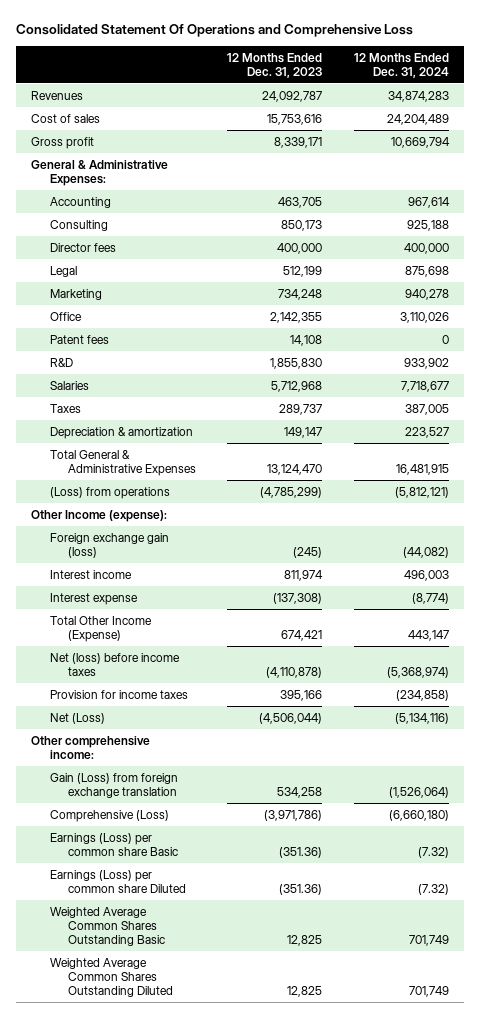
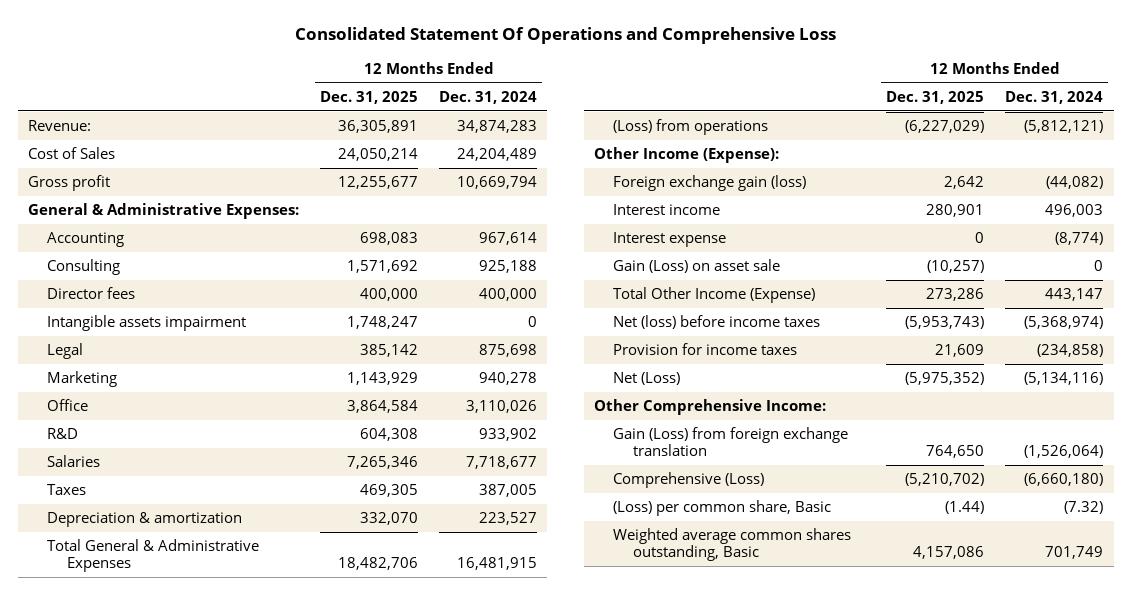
[227,52,323,78] 12 Months Ended Dec. 31, 2023 -> none
none -> [320,90,419,104] Dec. 31, 2025
[31,90,84,100] Revenues -> [28,120,92,132] Revenue:
[31,113,101,123] Cost of sales -> [28,147,116,160] Cost of Sales
none -> [47,315,247,332] Intangible assets impairment
[49,334,109,344] Patent fees -> none
[31,509,168,522] Other Income (expense): -> [594,147,780,164] Other Income (Expense):
none -> [613,259,781,274] Gain (Loss) on asset sale
[31,735,151,759] Other comprehensive income: -> [594,399,827,416] Other Comprehensive Income:
[49,869,186,893] Earnings (Loss) per common share Diluted -> none
[49,957,173,997] Weighted Average Common Shares Outstanding Diluted -> none
[49,832,178,856] Earnings (Loss) per common share Basic -> [613,500,832,517] (Loss) per common share, Basic
[49,906,165,946] Weighted Average Common Shares Outstanding Basic -> [613,528,852,562] Weighted average common shares outstanding, Basic

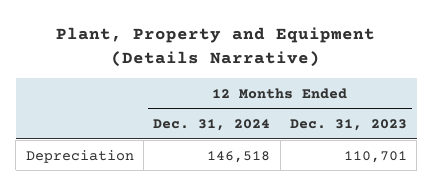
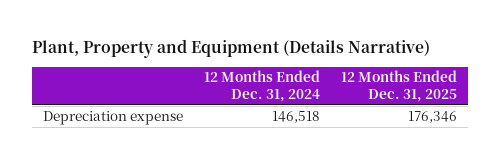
[289,118,407,131] Dec. 31, 2023 -> none
none -> [341,70,458,103] 12 Months Ended Dec. 31, 2025
[25,149,134,163] Depreciation -> [42,111,183,126] Depreciation expense

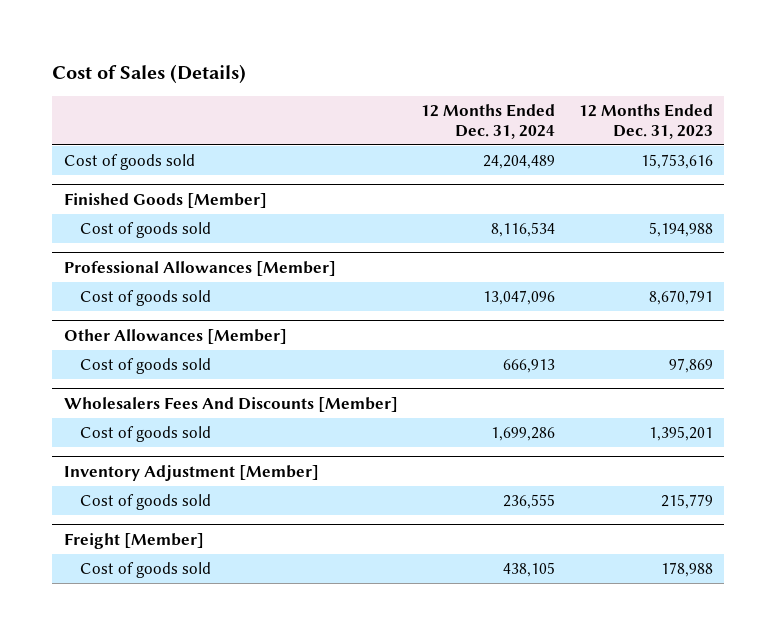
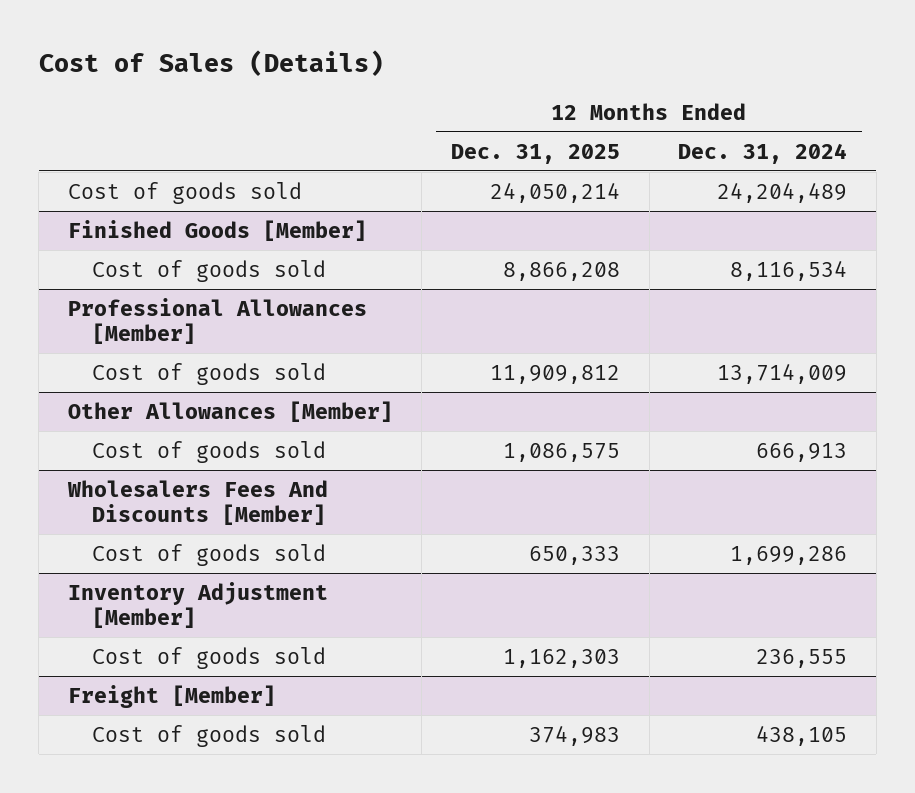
[578,104,713,140] 12 Months Ended Dec. 31, 2023 -> none
none -> [450,143,620,164] Dec. 31, 2025
[483,289,556,305] 13,047,096 -> [717,362,848,384] 13,714,009

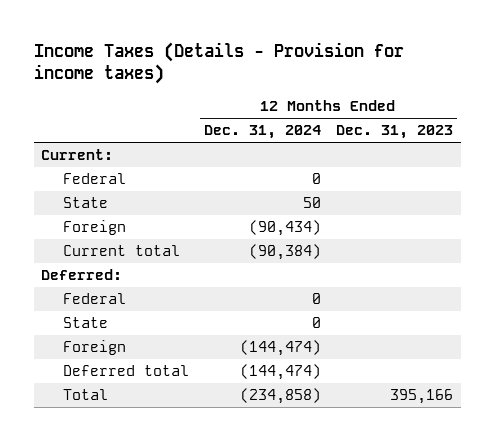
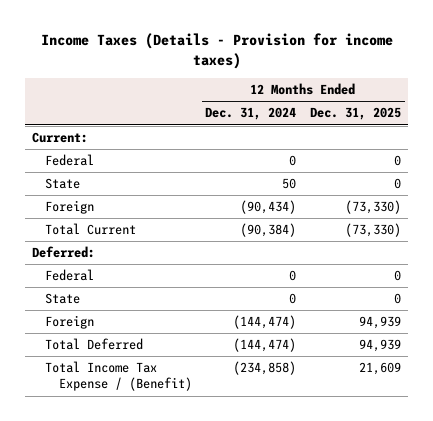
[335,125,453,140] Dec. 31, 2023 -> none
none -> [310,107,402,121] Dec. 31, 2025
[62,245,180,257] Current total -> [45,223,137,236] Total Current
[62,365,189,377] Deferred total -> [45,338,144,351] Total Deferred
[62,389,108,401] Total -> [45,361,192,392] Total Income Tax Expense / (Benefit)

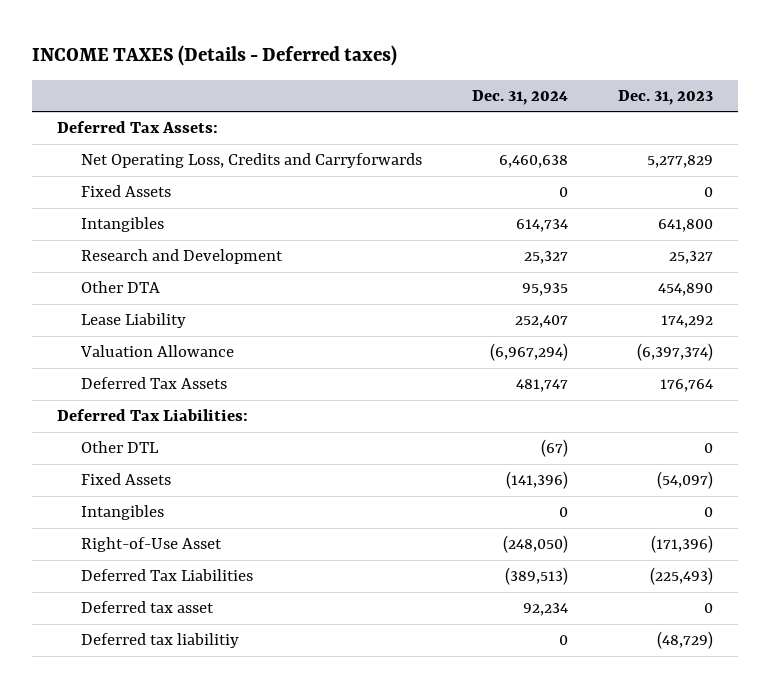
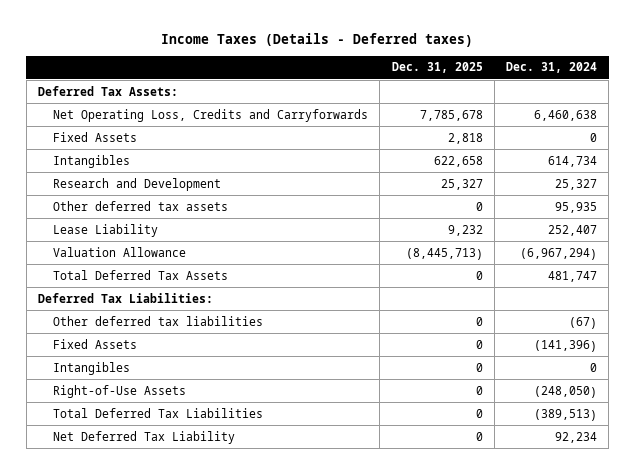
[32,45,398,67] INCOME TAXES (Details - Deferred taxes) -> [161,33,474,48] Income Taxes (Details - Deferred taxes)
[617,89,713,105] Dec. 31, 2023 -> none
none -> [391,62,483,74] Dec. 31, 2025
[80,281,160,294] Other DTA -> [53,200,229,211] Other deferred tax assets
[80,377,227,390] Deferred Tax Assets -> [53,269,229,280] Total Deferred Tax Assets
[80,441,159,454] Other DTL -> [53,315,264,326] Other deferred tax liabilities
[80,633,239,649] Deferred tax liabilitiy -> none
[80,537,222,553] Right-of-Use Asset -> [53,384,187,398] Right-of-Use Assets
[80,569,253,582] Deferred Tax Liabilities -> [53,407,264,418] Total Deferred Tax Liabilities
[80,601,214,614] Deferred tax asset -> [53,430,236,444] Net Deferred Tax Liability

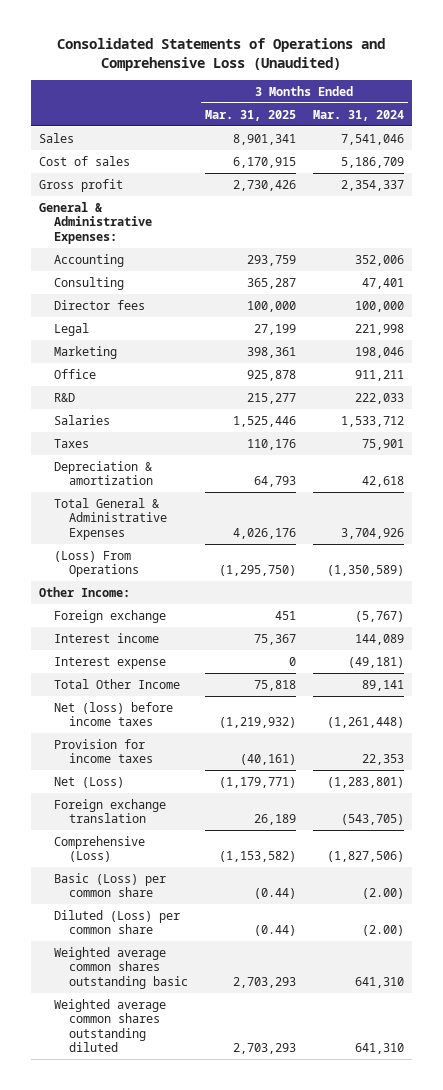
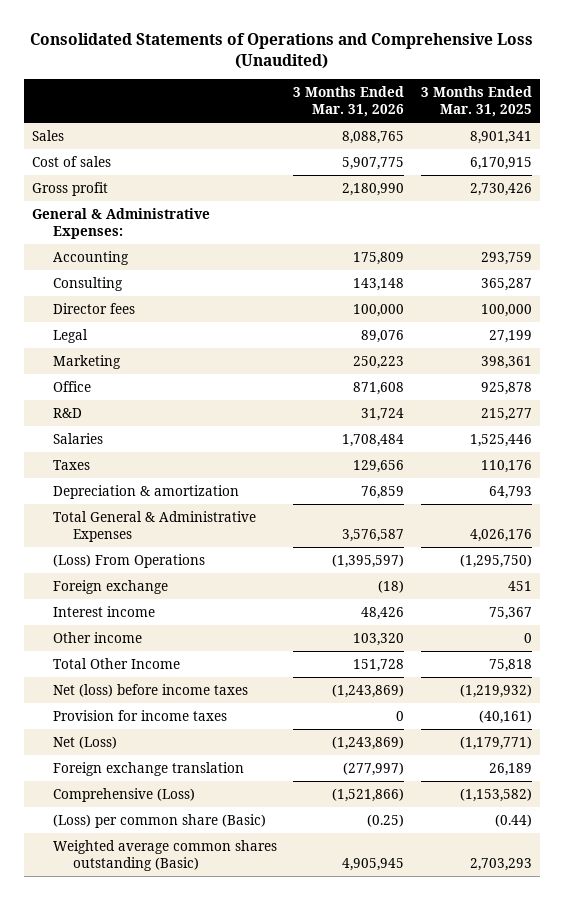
[312,109,404,121] Mar. 31, 2024 -> none
none -> [293,85,405,117] 3 Months Ended Mar. 31, 2026
[39,586,131,597] Other Income: -> none
[54,656,167,669] Interest expense -> none
none -> [52,631,142,643] Other income
[54,909,181,935] Diluted (Loss) per common share -> none
[54,998,167,1052] Weighted average common shares outstanding diluted -> none
[54,872,167,898] Basic (Loss) per common share -> [52,813,266,828] (Loss) per common share (Basic)
[54,946,189,989] Weighted average common shares outstanding basic -> [52,839,277,871] Weighted average common shares outstanding (Basic)

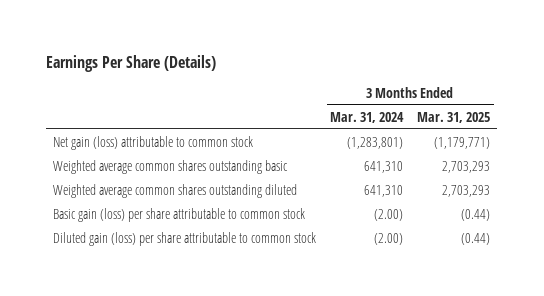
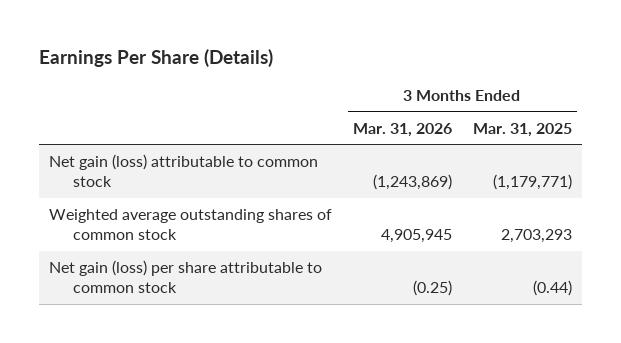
[330,111,405,123] Mar. 31, 2024 -> none
none -> [353,122,453,137] Mar. 31, 2026
[53,183,298,198] Weighted average common shares outstanding diluted -> none
[53,231,317,246] Diluted gain (loss) per share attributable to common stock -> none
[53,159,289,174] Weighted average common shares outstanding basic -> [49,208,333,241] Weighted average outstanding shares of common stock
[53,207,306,222] Basic gain (loss) per share attributable to common stock -> [49,259,323,294] Net gain (loss) per share attributable to common stock

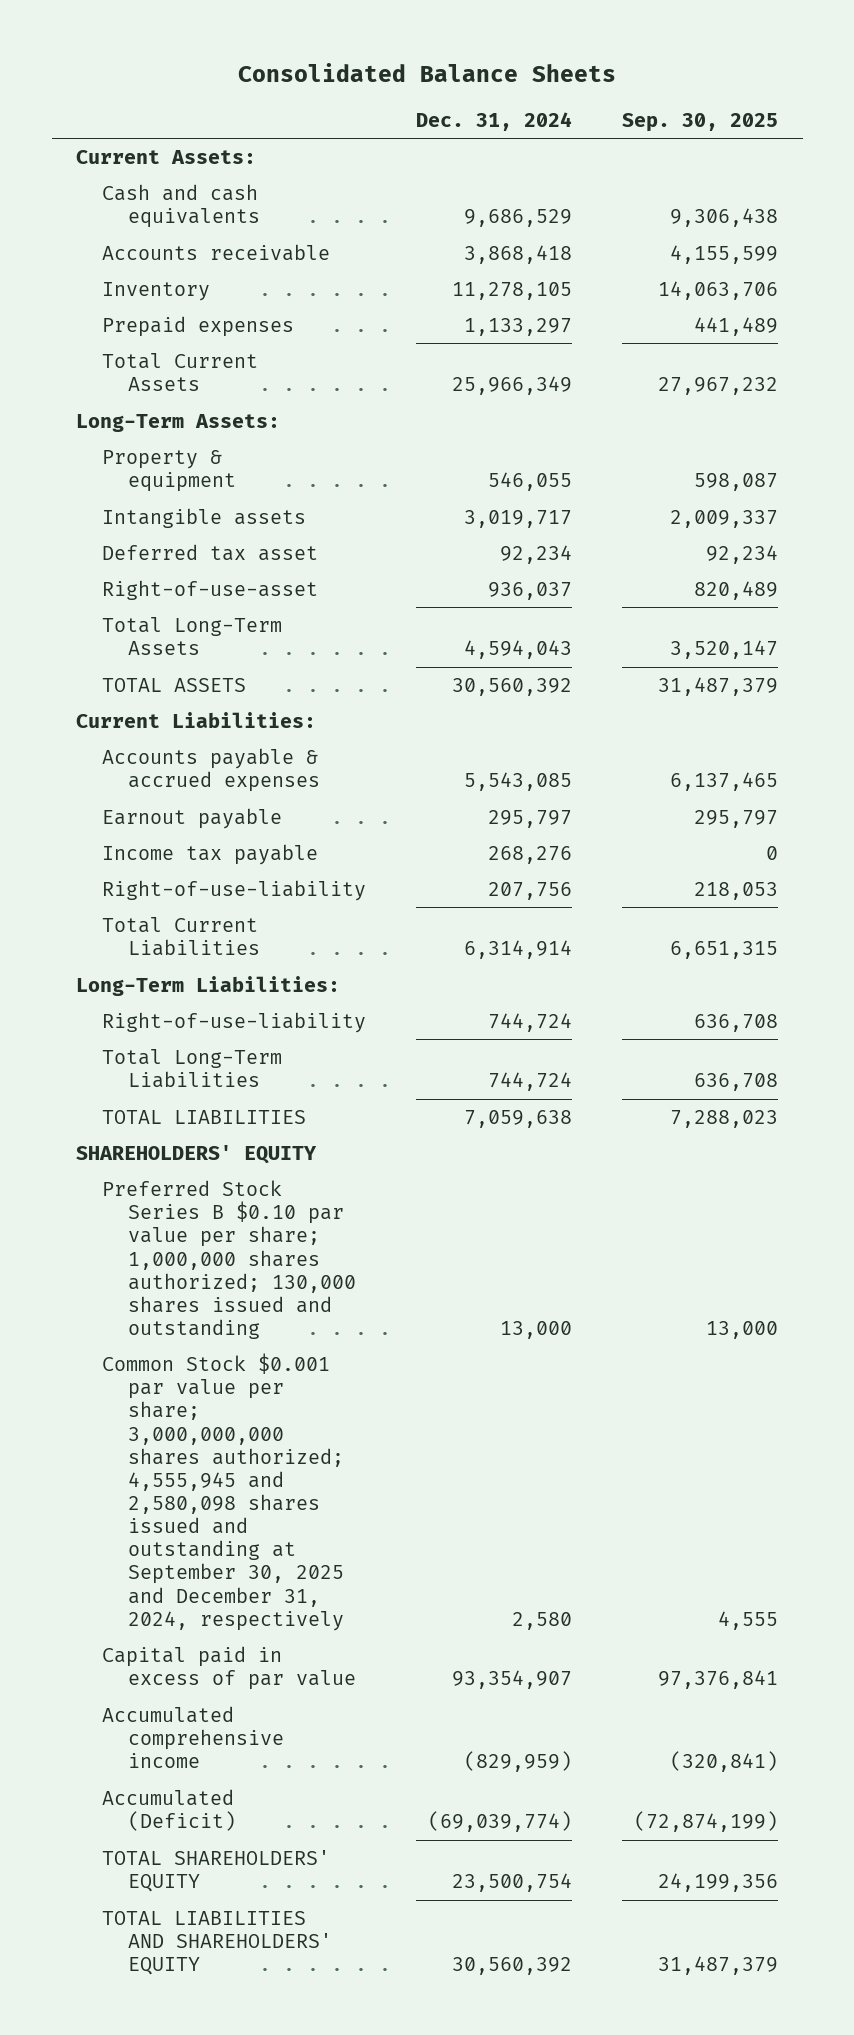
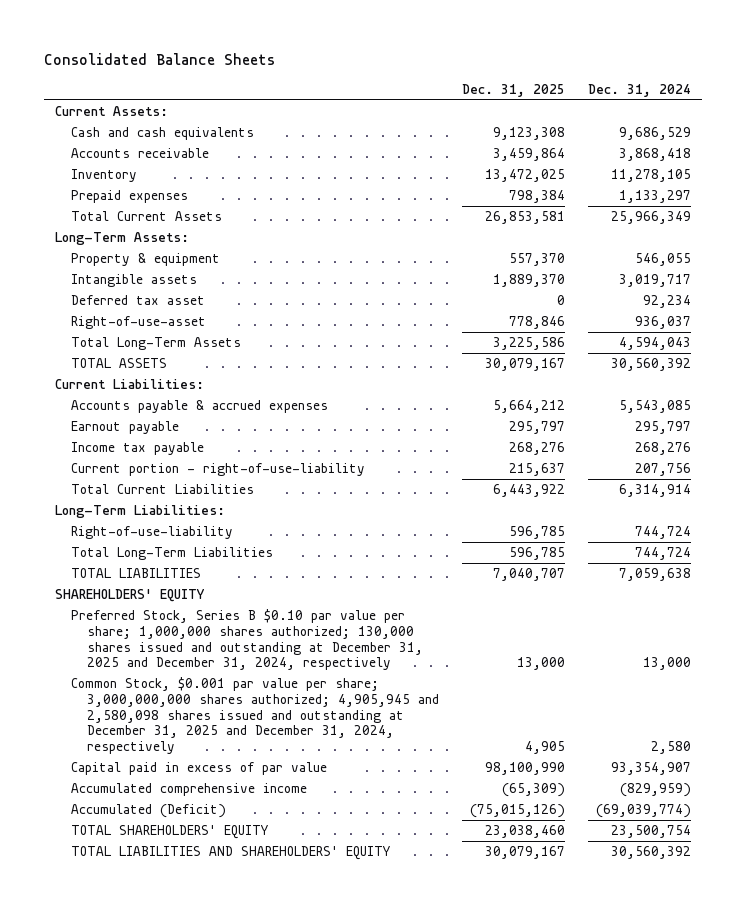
[621,113,778,133] Sep. 30, 2025 -> none
none -> [461,83,565,97] Dec. 31, 2025
[102,880,367,902] Right-of-use-liability -> [71,463,366,477] Current portion - right-of-use-liability
[102,1180,357,1340] Preferred Stock Series B $0.10 par value per share; 1,000,000 shares authorized; 130,000 shares issued and outstanding -> [71,609,424,671] Preferred Stock, Series B $0.10 par value per share; 1,000,000 shares authorized; 130,000 shares issued and outstanding at December 31, 2025 and December 31, 2024, respectively
[102,1353,345,1631] Common Stock $0.001 par value per share; 3,000,000,000 shares authorized; 4,555,945 and 2,580,098 shares issued and outstanding at September 30, 2025 and December 31, 2024, respectively -> [71,677,440,754] Common Stock, $0.001 par value per share; 3,000,000,000 shares authorized; 4,905,945 and 2,580,098 shares issued and outstanding at December 31, 2025 and December 31, 2024, respectively

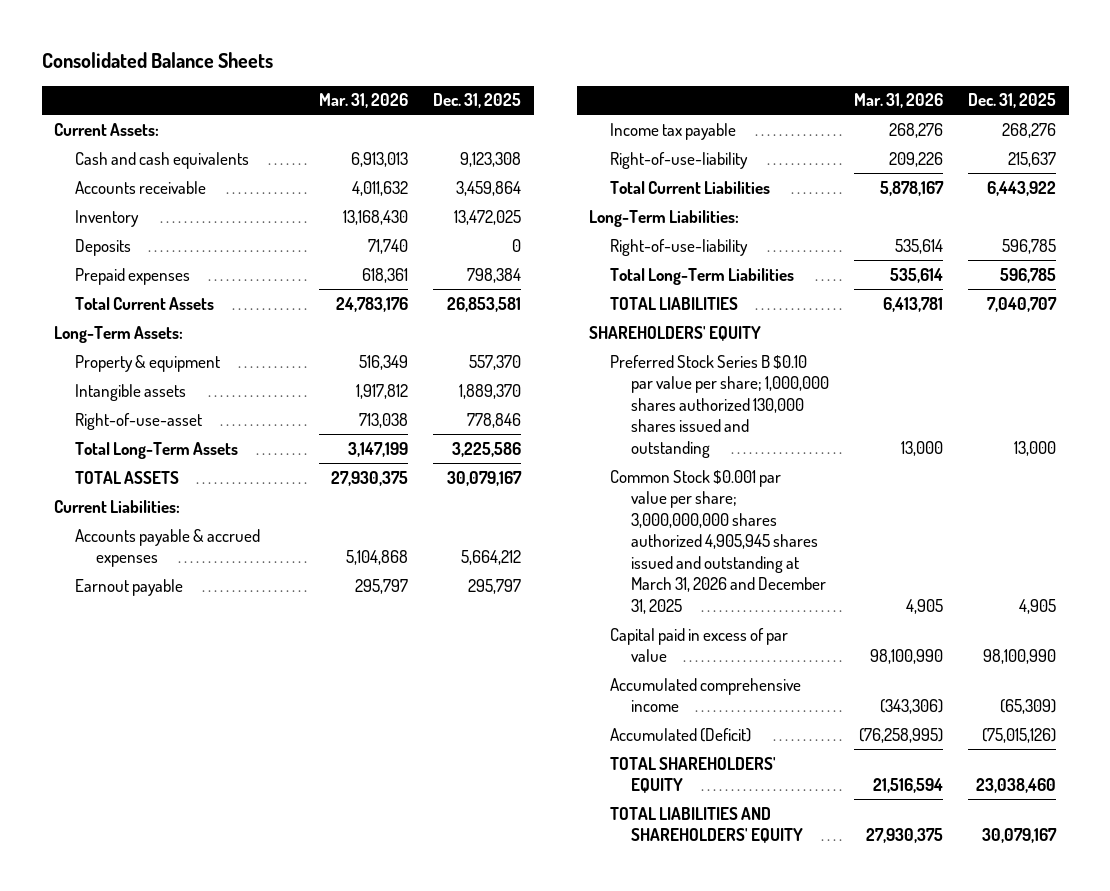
[587,83,691,97] Dec. 31, 2024 -> none
none -> [319,93,409,109] Mar. 31, 2026
none -> [75,238,132,256] Deposits
[71,295,206,306] Deferred tax asset -> none
[71,463,366,477] Current portion - right-of-use-liability -> [610,151,749,169] Right-of-use-liability
[71,609,424,671] Preferred Stock, Series B $0.10 par value per share; 1,000,000 shares authorized; 130,000 shares issued and outstanding at December 31, 2025 and December 31, 2024, respectively -> [610,354,830,458] Preferred Stock Series B $0.10 par value per share; 1,000,000 shares authorized 130,000 shares issued and outstanding
[71,677,440,754] Common Stock, $0.001 par value per share; 3,000,000,000 shares authorized; 4,905,945 and 2,580,098 shares issued and outstanding at December 31, 2025 and December 31, 2024, respectively -> [610,469,827,614] Common Stock $0.001 par value per share; 3,000,000,000 shares authorized 4,905,945 shares issued and outstanding at March 31, 2026 and December 31, 2025

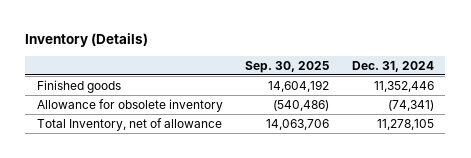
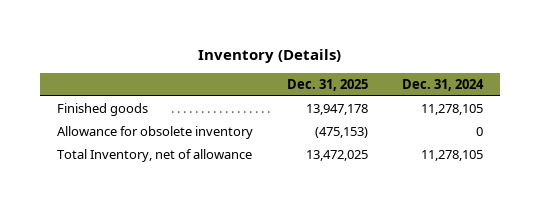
[245,60,330,73] Sep. 30, 2025 -> none
none -> [287,78,369,91] Dec. 31, 2025
[374,80,435,92] 11,352,446 -> [421,104,484,116] 11,278,105
[388,99,435,111] (74,341) -> [476,127,484,137] 0

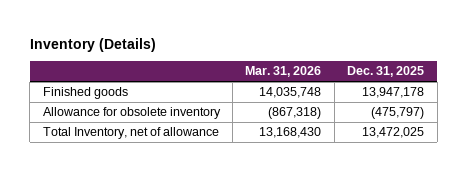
[402,78,485,91] Dec. 31, 2024 -> none
none -> [245,66,322,78] Mar. 31, 2026
[315,127,369,139] (475,153) -> [371,107,425,120] (475,797)

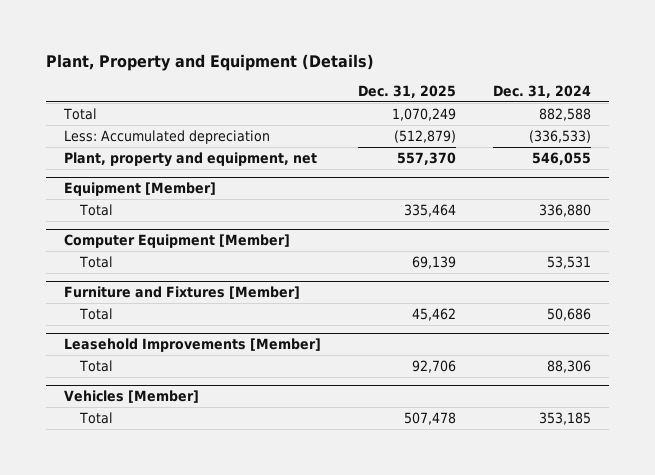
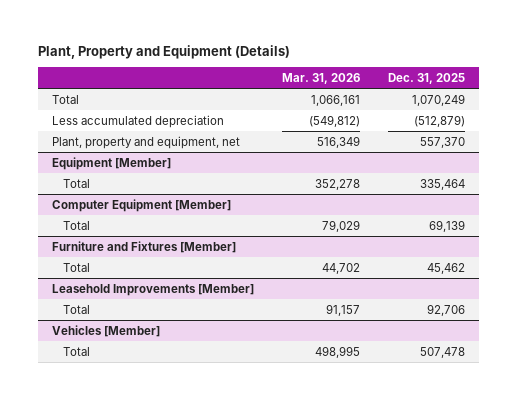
[492,84,591,98] Dec. 31, 2024 -> none
none -> [282,72,361,84] Mar. 31, 2026
[64,129,271,144] Less: Accumulated depreciation -> [52,114,225,128] Less accumulated depreciation

